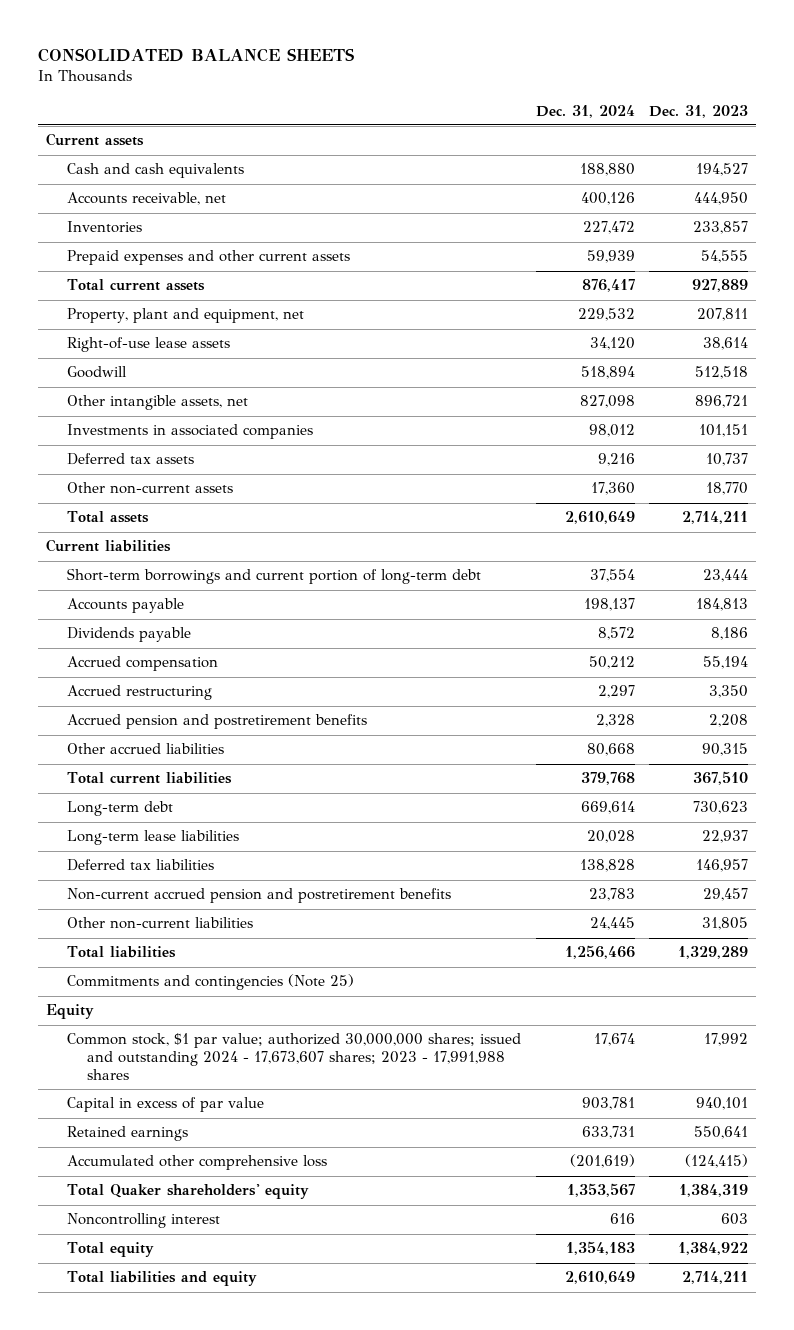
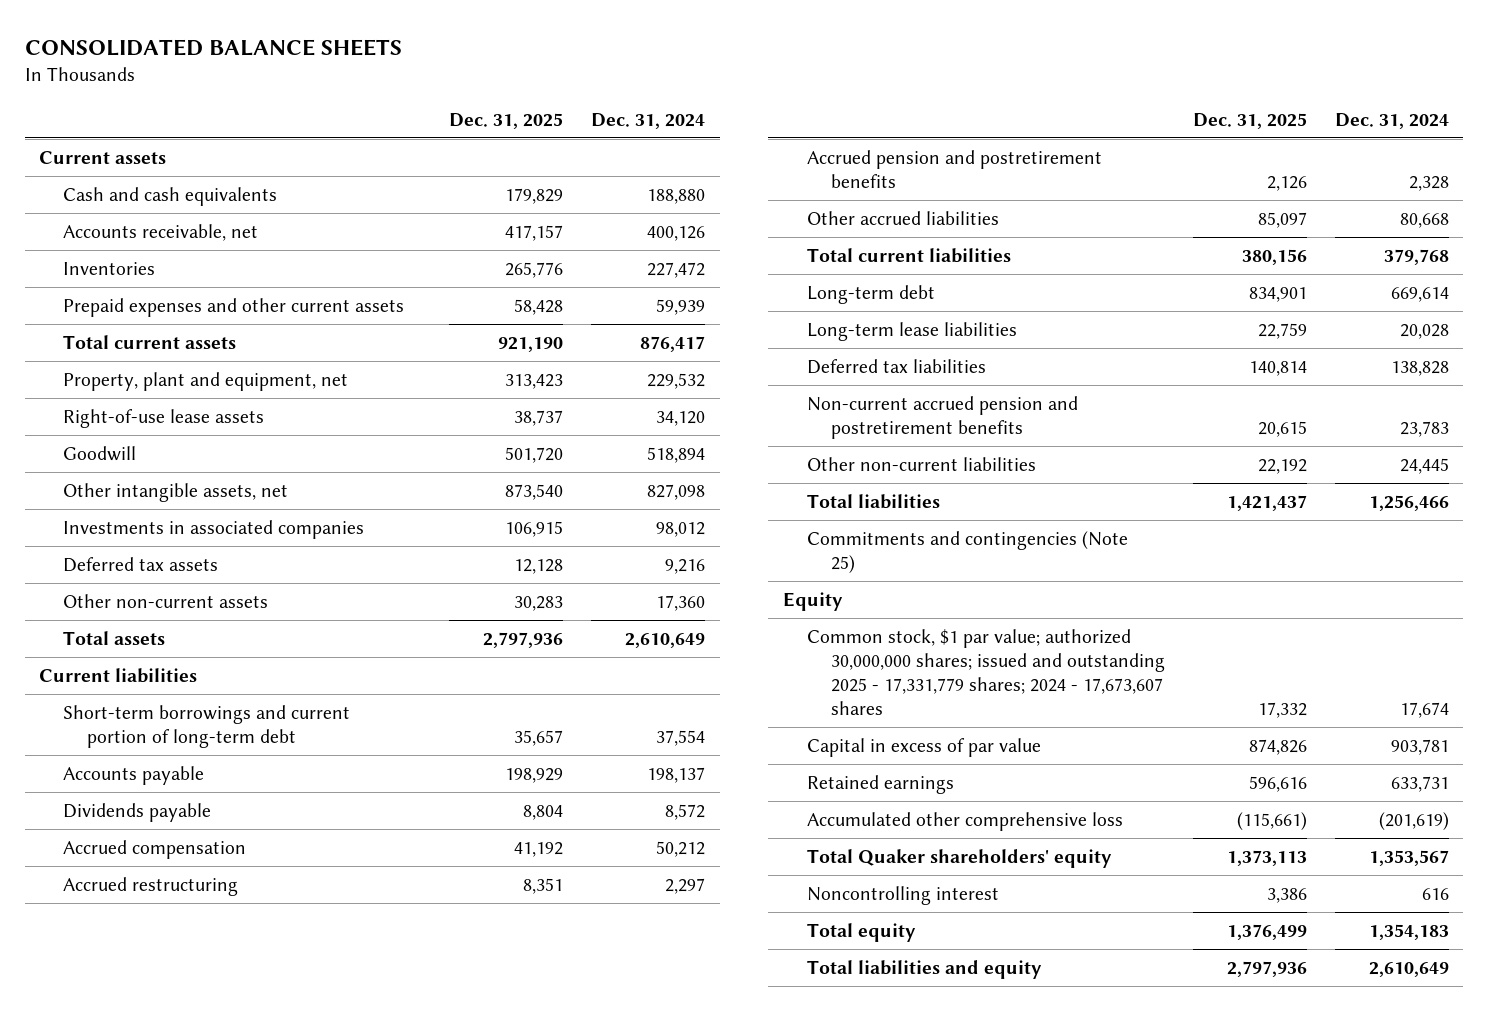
[649,104,749,118] Dec. 31, 2023 -> none
none -> [449,112,564,129] Dec. 31, 2025
[66,1033,521,1080] Common stock, $1 par value; authorized 30,000,000 shares; issued and outstanding 2024 - 17,673,607 shares; 2023 - 17,991,988 shares -> [806,628,1165,715] Common stock, $1 par value; authorized 30,000,000 shares; issued and outstanding 2025 - 17,331,779 shares; 2024 - 17,673,607 shares

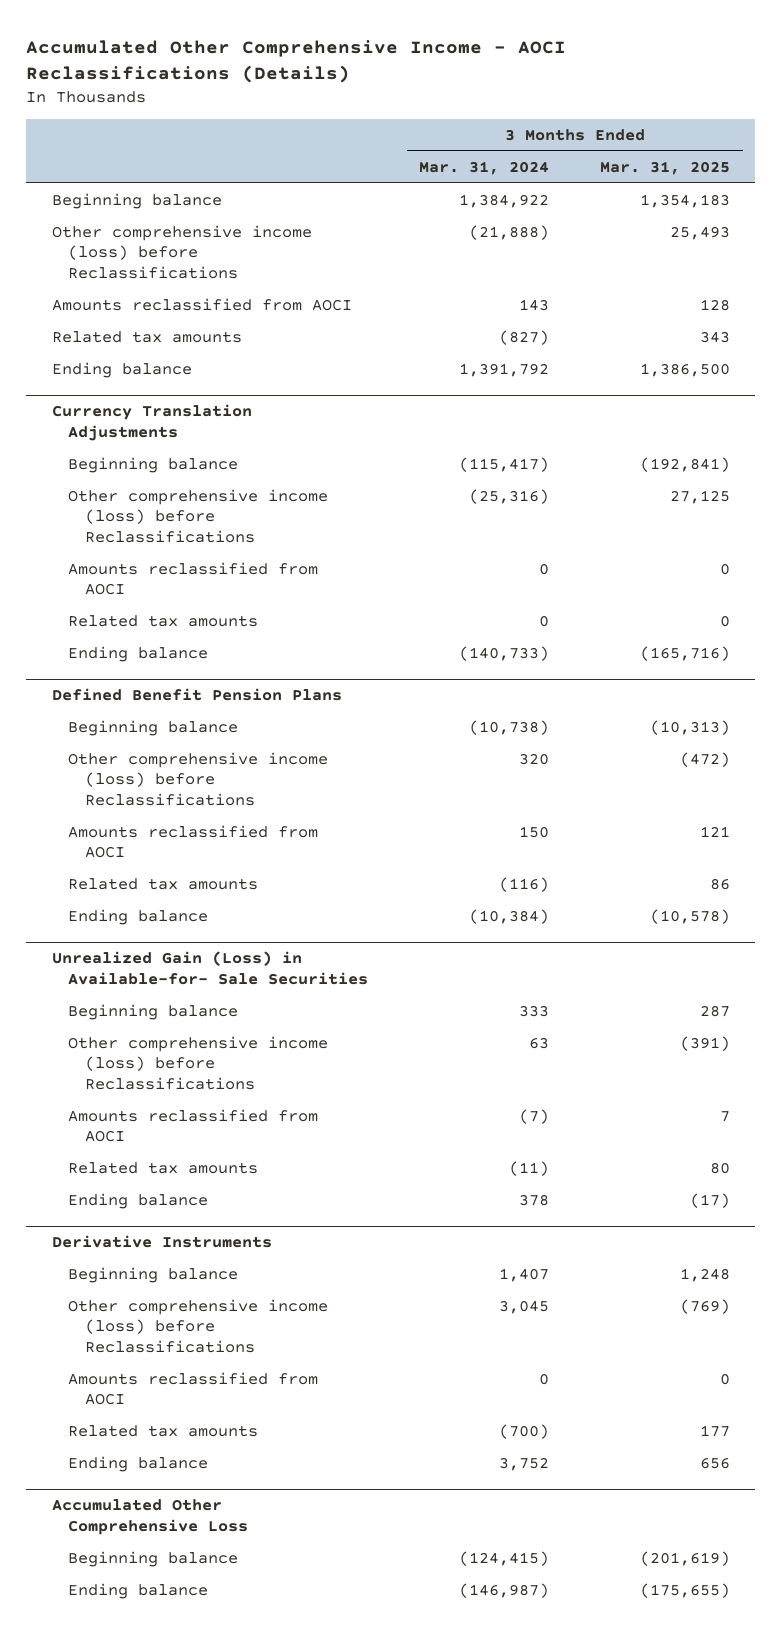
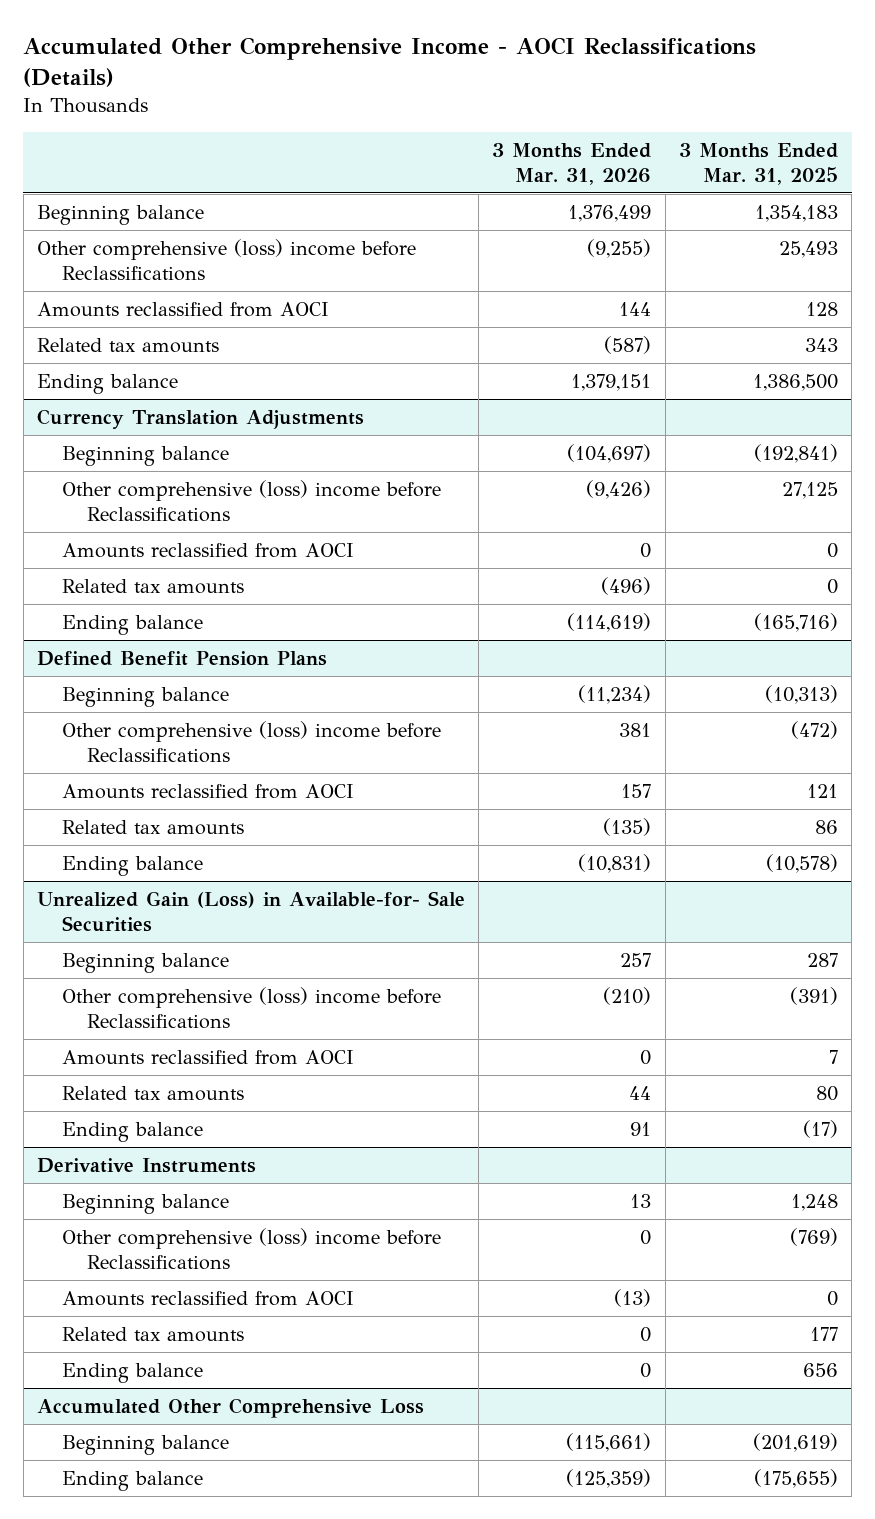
[419,160,550,175] Mar. 31, 2024 -> none
none -> [492,143,652,185] 3 Months Ended Mar. 31, 2026
[51,224,312,280] Other comprehensive income (loss) before Reclassifications -> [37,238,417,281] Other comprehensive (loss) income before Reclassifications
[68,488,329,544] Other comprehensive income (loss) before Reclassifications -> [62,479,442,522] Other comprehensive (loss) income before Reclassifications
[68,751,329,807] Other comprehensive income (loss) before Reclassifications -> [62,720,442,763] Other comprehensive (loss) income before Reclassifications
[68,1035,329,1091] Other comprehensive income (loss) before Reclassifications -> [62,986,442,1029] Other comprehensive (loss) income before Reclassifications
[68,1298,329,1354] Other comprehensive income (loss) before Reclassifications -> [62,1227,442,1270] Other comprehensive (loss) income before Reclassifications

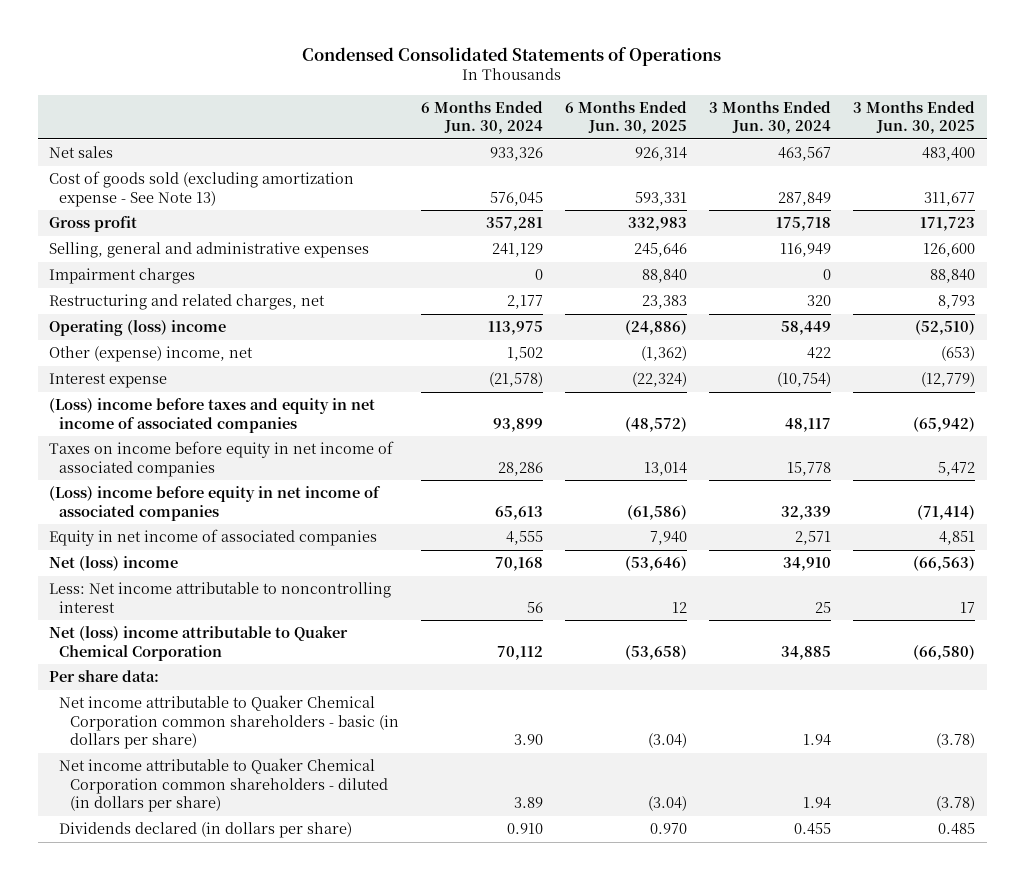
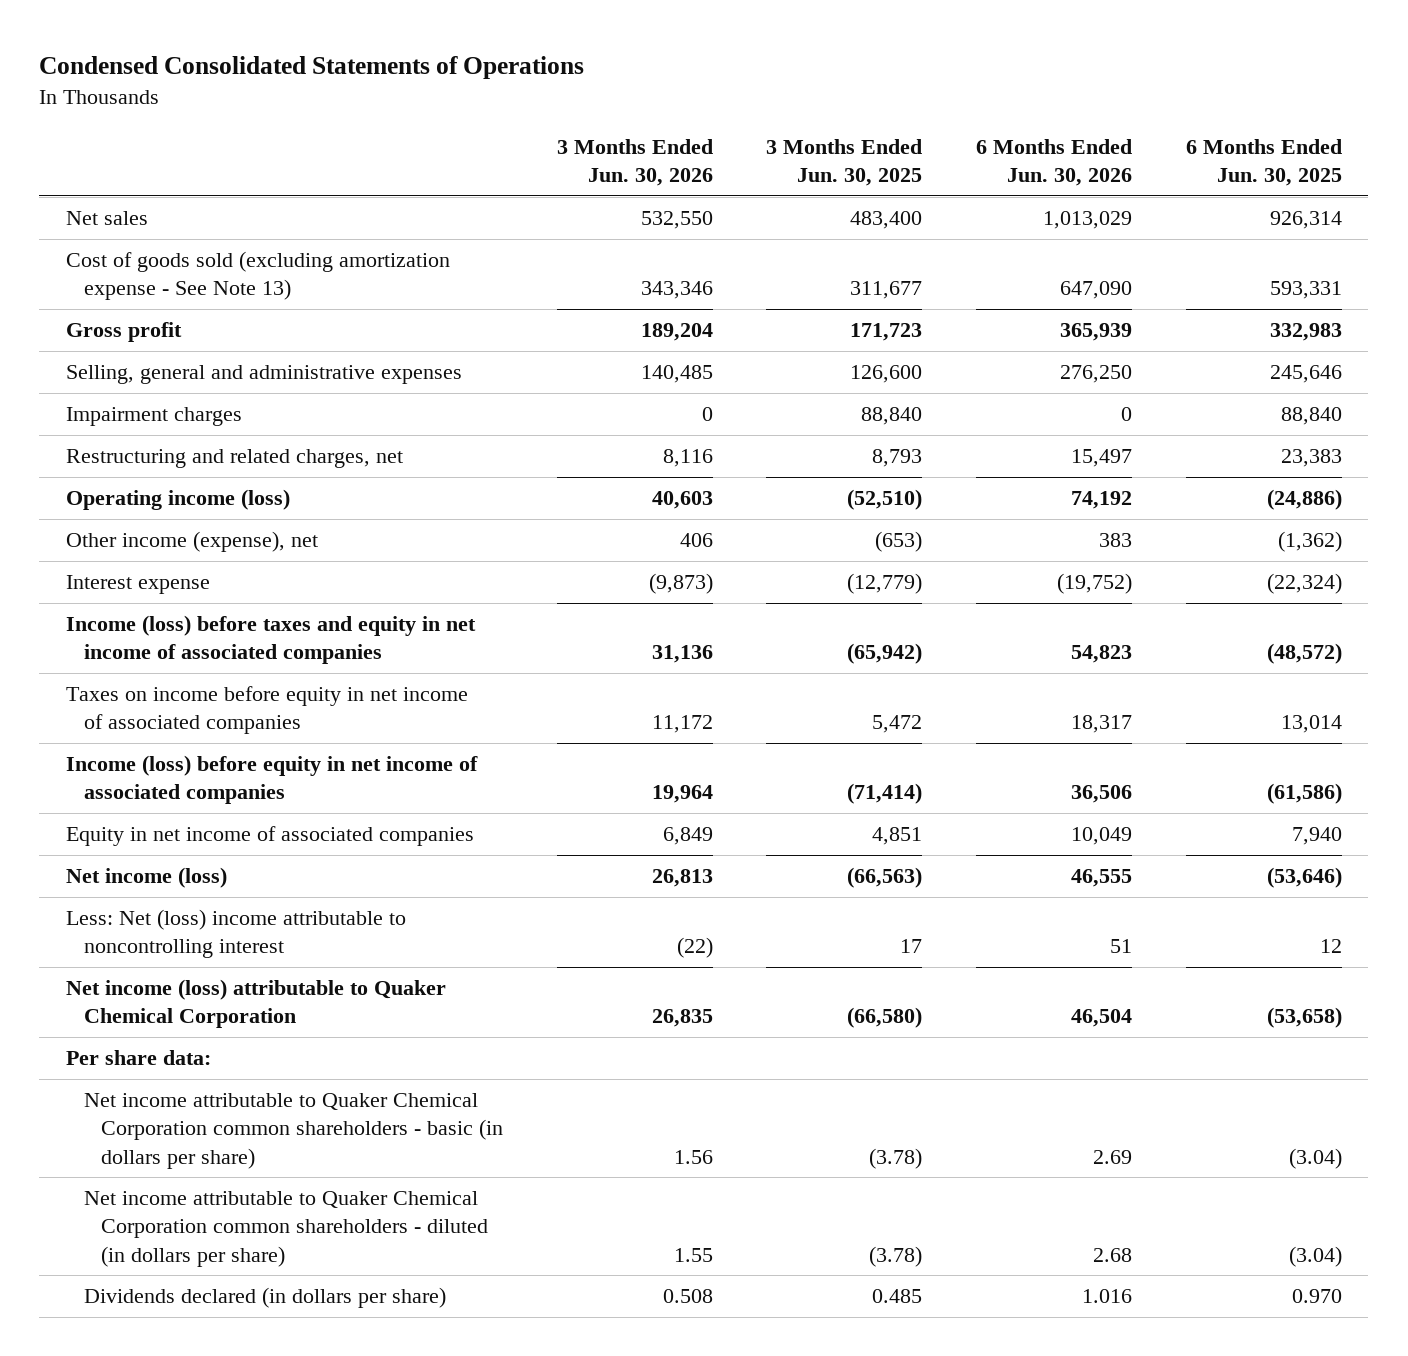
[420,100,543,135] 6 Months Ended Jun. 30, 2024 -> none
[709,100,832,135] 3 Months Ended Jun. 30, 2024 -> none
none -> [556,138,713,187] 3 Months Ended Jun. 30, 2026
none -> [975,138,1132,187] 6 Months Ended Jun. 30, 2026
[49,320,227,337] Operating (loss) income -> [66,488,291,510] Operating income (loss)
[49,346,254,363] Other (expense) income, net -> [66,530,319,552] Other income (expense), net
[49,398,376,433] (Loss) income before taxes and equity in net income of associated companies -> [66,614,477,665] Income (loss) before taxes and equity in net income of associated companies
[49,486,382,521] (Loss) income before equity in net income of associated companies -> [66,754,479,805] Income (loss) before equity in net income of associated companies
[49,556,179,572] Net (loss) income -> [66,866,228,888] Net income (loss)
[49,582,392,613] Less: Net income attributable to noncontrolling interest -> [66,908,407,959] Less: Net (loss) income attributable to noncontrolling interest
[49,626,349,661] Net (loss) income attributable to Quaker Chemical Corporation -> [66,978,447,1029] Net income (loss) attributable to Quaker Chemical Corporation

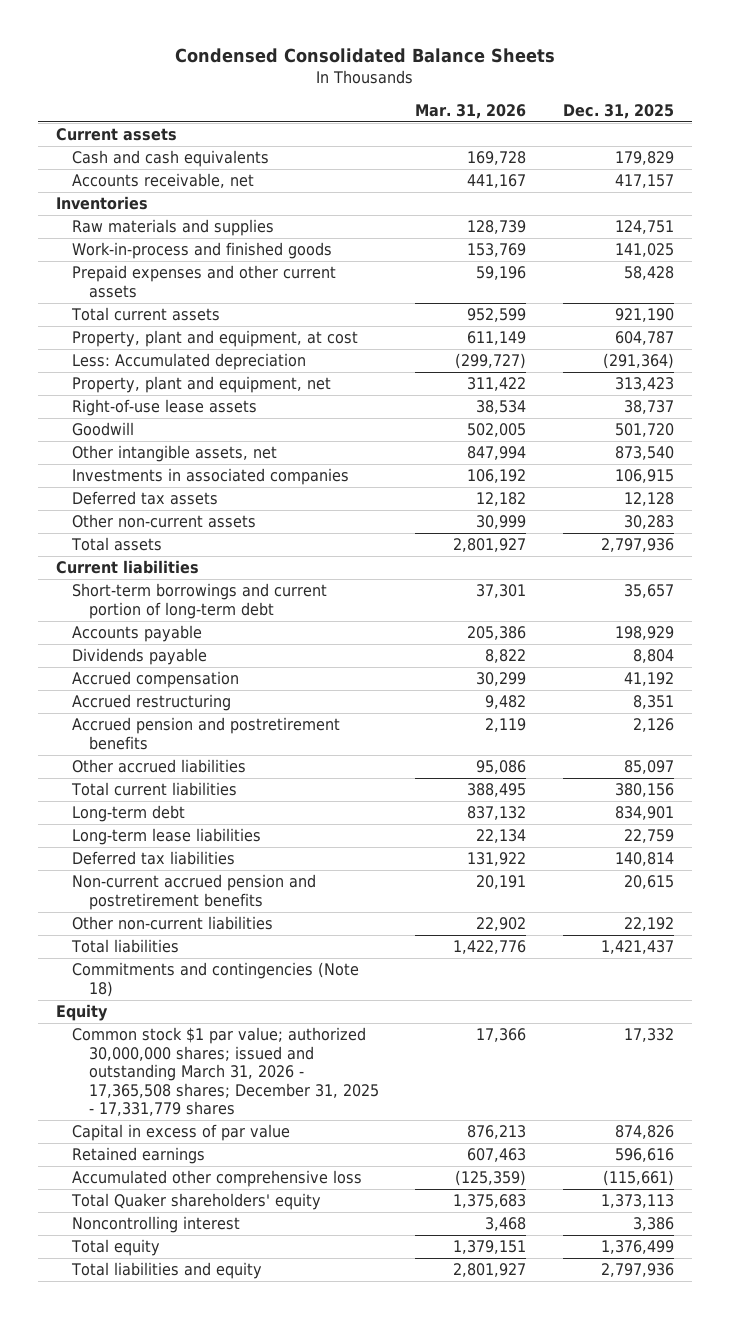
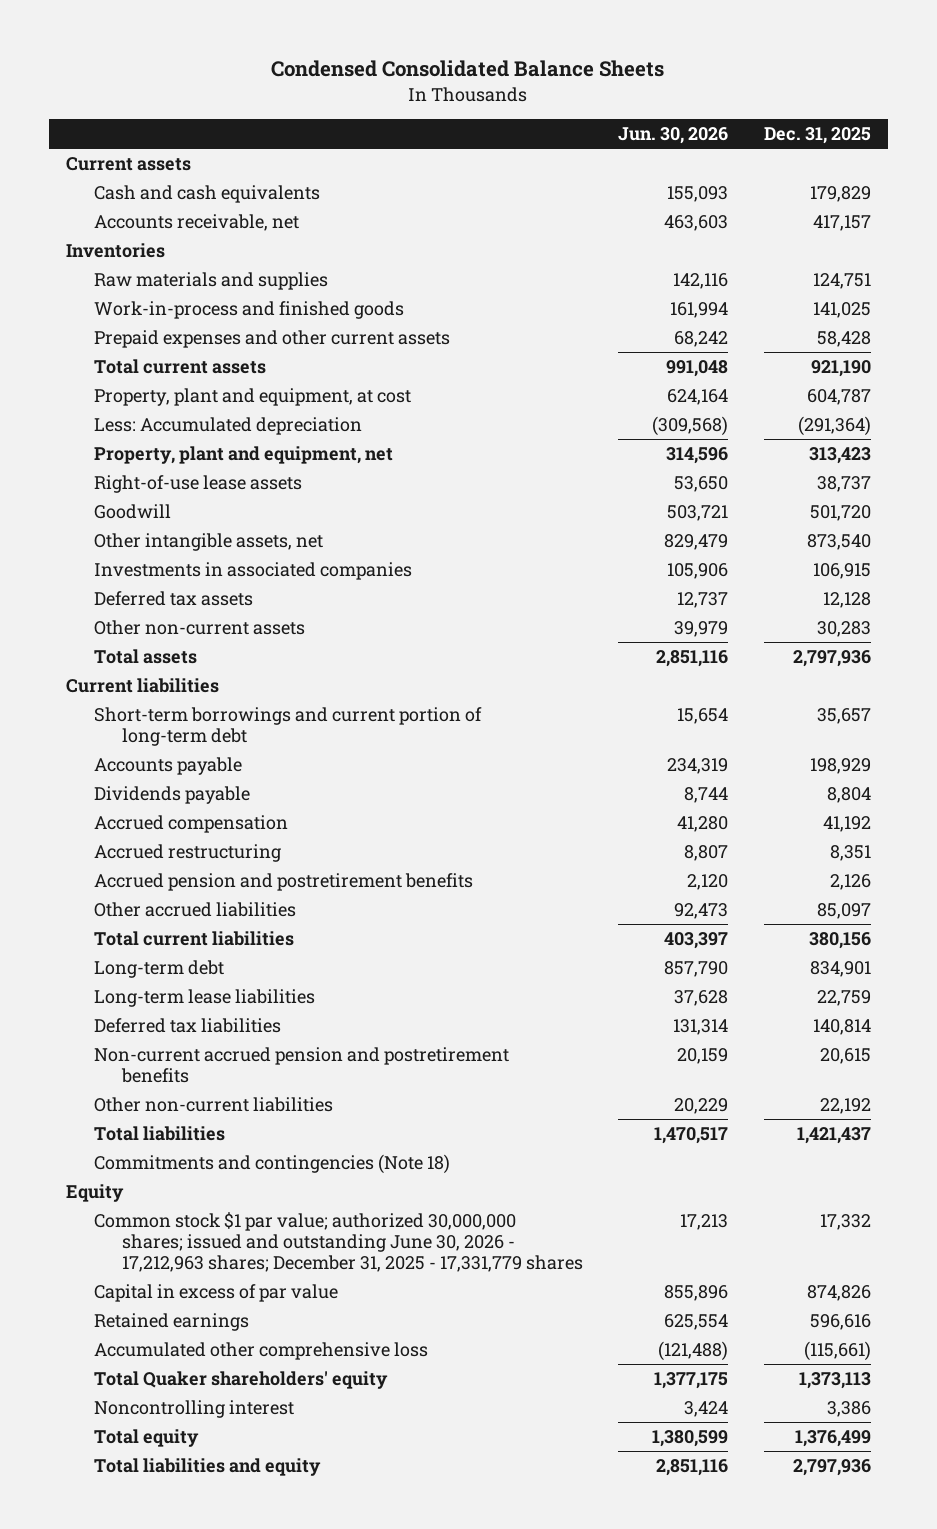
[415,103,527,119] Mar. 31, 2026 -> none
none -> [618,126,729,144] Jun. 30, 2026
[72,1027,379,1117] Common stock $1 par value; authorized 30,000,000 shares; issued and outstanding March 31, 2026 - 17,365,508 shares; December 31, 2025 - 17,331,779 shares -> [94,1212,584,1272] Common stock $1 par value; authorized 30,000,000 shares; issued and outstanding June 30, 2026 - 17,212,963 shares; December 31, 2025 - 17,331,779 shares

